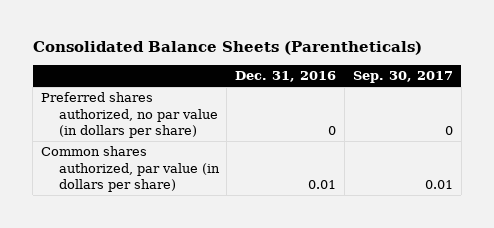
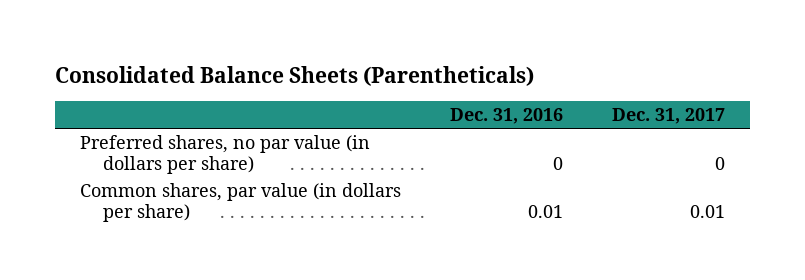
[352,71,453,84] Sep. 30, 2017 -> none
none -> [611,108,725,125] Dec. 31, 2017
[40,92,218,138] Preferred shares authorized, no par value (in dollars per share) -> [79,134,370,174] Preferred shares, no par value (in dollars per share)
[40,146,220,192] Common shares authorized, par value (in dollars per share) -> [79,182,401,222] Common shares, par value (in dollars per share)

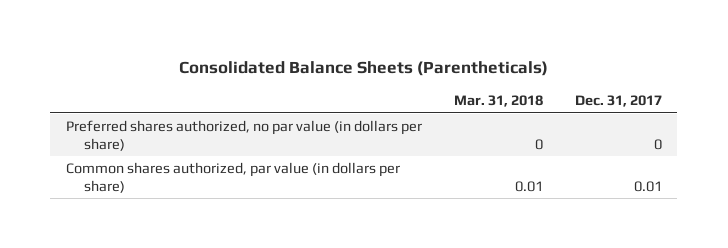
[449,108,563,125] Dec. 31, 2016 -> none
none -> [453,95,543,108] Mar. 31, 2018
[79,134,370,174] Preferred shares, no par value (in dollars per share) -> [66,120,423,151] Preferred shares authorized, no par value (in dollars per share)
[79,182,401,222] Common shares, par value (in dollars per share) -> [66,162,401,193] Common shares authorized, par value (in dollars per share)

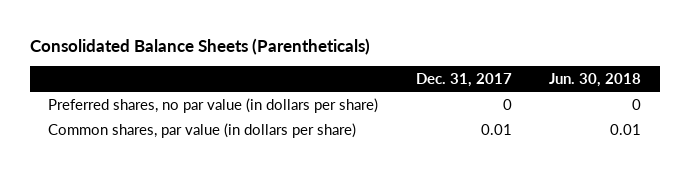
[453,95,543,108] Mar. 31, 2018 -> none
none -> [549,72,642,87] Jun. 30, 2018
[66,120,423,151] Preferred shares authorized, no par value (in dollars per share) -> [48,97,379,113] Preferred shares, no par value (in dollars per share)
[66,162,401,193] Common shares authorized, par value (in dollars per share) -> [48,122,357,138] Common shares, par value (in dollars per share)

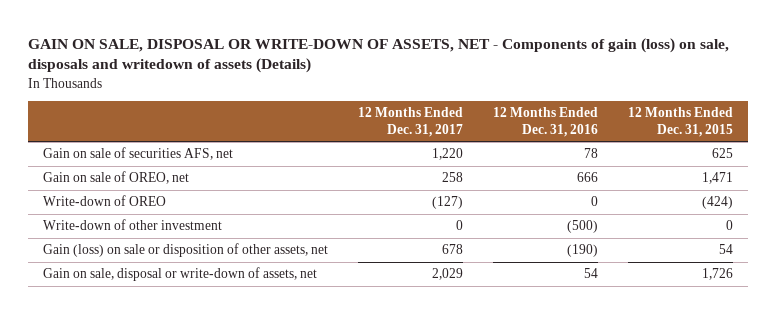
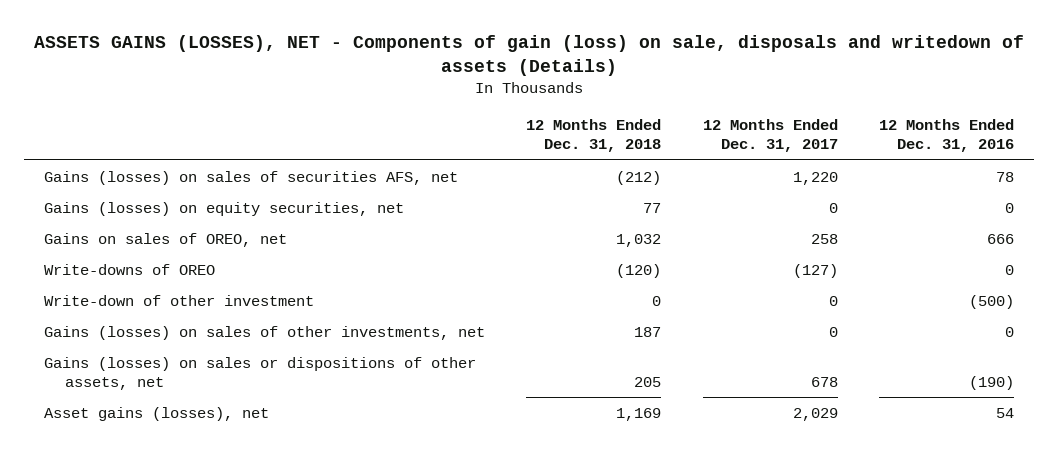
[27,37,729,74] GAIN ON SALE, DISPOSAL OR WRITE-DOWN OF ASSETS, NET - Components of gain (loss) on sale, disposals and writedown of assets (Details) -> [33,35,1024,77] ASSETS GAINS (LOSSES), NET - Components of gain (loss) on sale, disposals and writedown of assets (Details)
[628,107,734,138] 12 Months Ended Dec. 31, 2015 -> none
none -> [526,118,662,153] 12 Months Ended Dec. 31, 2018
[42,147,233,161] Gain on sale of securities AFS, net -> [44,170,459,185] Gains (losses) on sales of securities AFS, net
none -> [44,201,405,216] Gains (losses) on equity securities, net
[42,171,189,185] Gain on sale of OREO, net -> [44,232,288,247] Gains on sales of OREO, net
[42,195,166,207] Write-down of OREO -> [44,263,216,275] Write-downs of OREO
none -> [44,325,486,340] Gains (losses) on sales of other investments, net
[42,243,328,258] Gain (loss) on sale or disposition of other assets, net -> [44,356,477,391] Gains (losses) on sales or dispositions of other assets, net
[42,267,317,282] Gain on sale, disposal or write-down of assets, net -> [44,406,270,421] Asset gains (losses), net

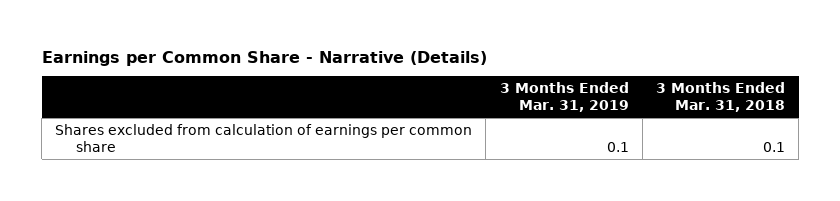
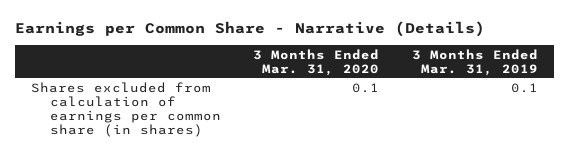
[655,81,785,112] 3 Months Ended Mar. 31, 2018 -> none
none -> [253,48,380,76] 3 Months Ended Mar. 31, 2020
[55,123,473,153] Shares excluded from calculation of earnings per common share -> [31,82,221,138] Shares excluded from calculation of earnings per common share (in shares)

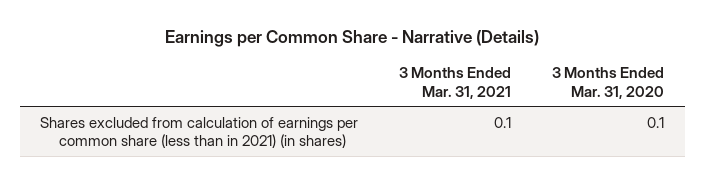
[412,48,539,76] 3 Months Ended Mar. 31, 2019 -> none
none -> [399,67,512,99] 3 Months Ended Mar. 31, 2021
[31,82,221,138] Shares excluded from calculation of earnings per common share (in shares) -> [40,116,359,148] Shares excluded from calculation of earnings per common share (less than in 2021) (in shares)

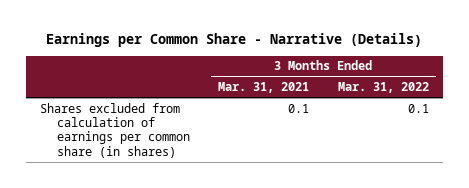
[552,67,665,99] 3 Months Ended Mar. 31, 2020 -> none
none -> [337,82,429,94] Mar. 31, 2022
[40,116,359,148] Shares excluded from calculation of earnings per common share (less than in 2021) (in shares) -> [40,102,190,158] Shares excluded from calculation of earnings per common share (in shares)

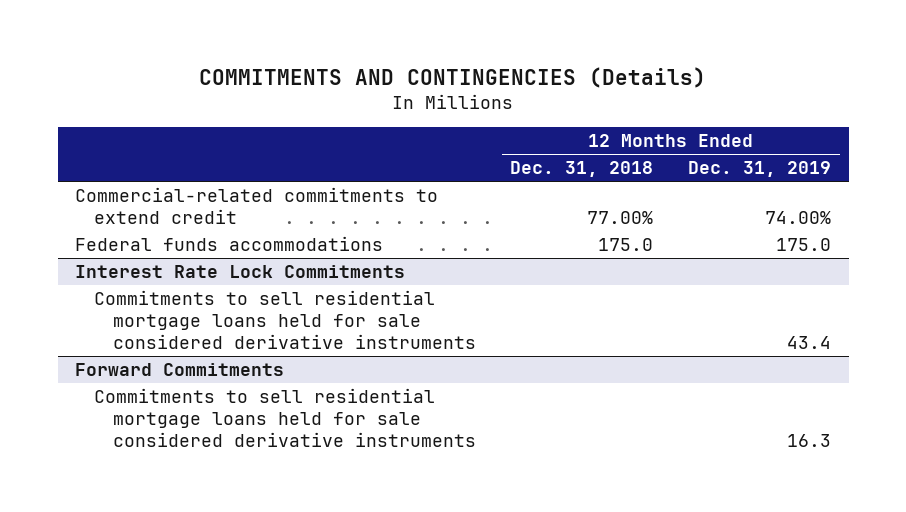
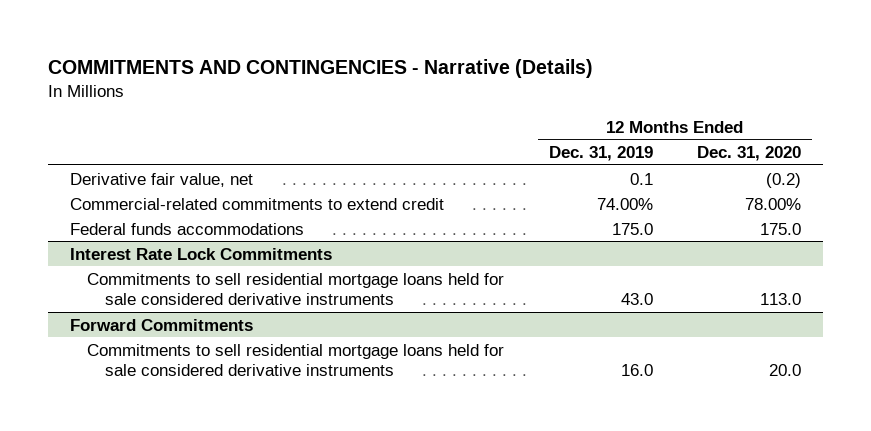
[199,66,707,88] COMMITMENTS AND CONTINGENCIES (Details) -> [47,59,593,79] COMMITMENTS AND CONTINGENCIES - Narrative (Details)
[510,161,654,178] Dec. 31, 2018 -> none
none -> [697,146,802,162] Dec. 31, 2020
none -> [70,172,254,187] Derivative fair value, net
[787,335,832,349] 43.4 -> [620,292,653,305] 43.0
[787,433,832,447] 16.3 -> [620,363,653,376] 16.0

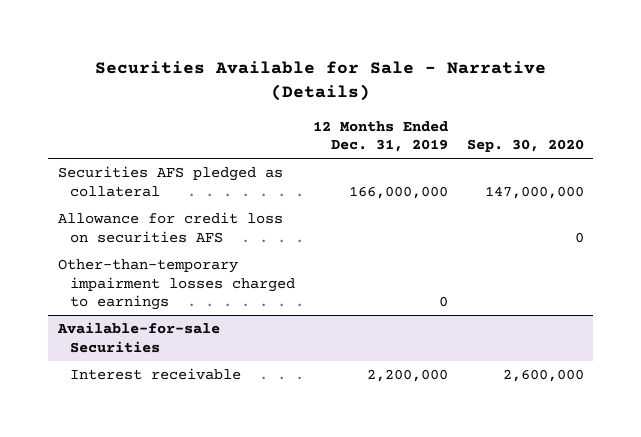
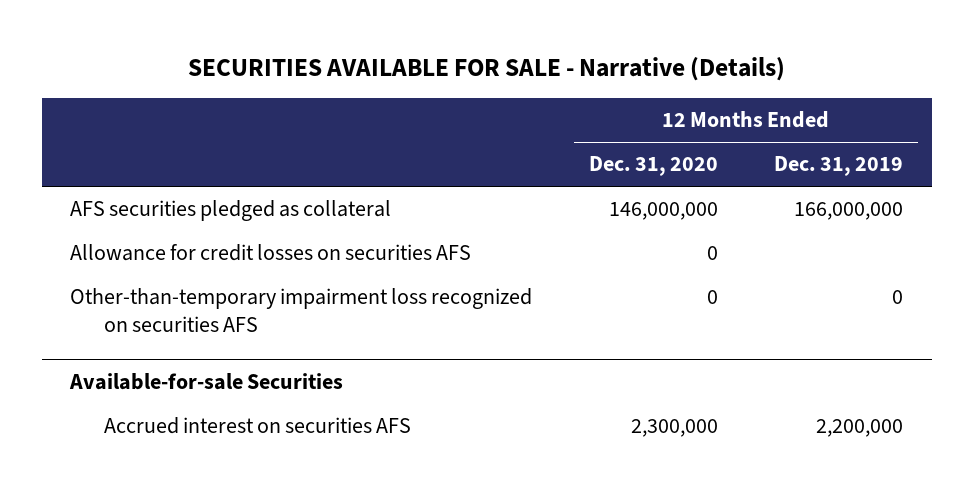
[94,60,546,101] Securities Available for Sale - Narrative (Details) -> [187,56,785,81] SECURITIES AVAILABLE FOR SALE - Narrative (Details)
[466,139,584,153] Sep. 30, 2020 -> none
none -> [588,156,718,177] Dec. 31, 2020
[57,166,283,197] Securities AFS pledged as collateral -> [69,200,391,222] AFS securities pledged as collateral
[57,212,283,243] Allowance for credit loss on securities AFS -> [69,244,471,262] Allowance for credit losses on securities AFS
[57,259,295,310] Other-than-temporary impairment losses charged to earnings -> [69,288,532,332] Other-than-temporary impairment loss recognized on securities AFS
[69,368,241,381] Interest receivable -> [104,417,412,435] Accrued interest on securities AFS

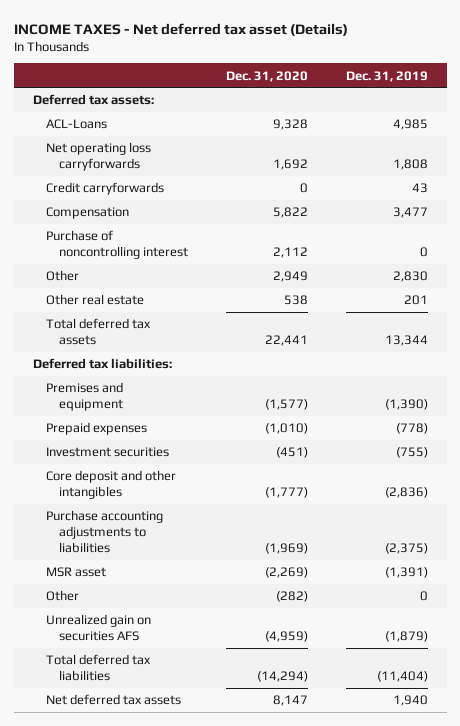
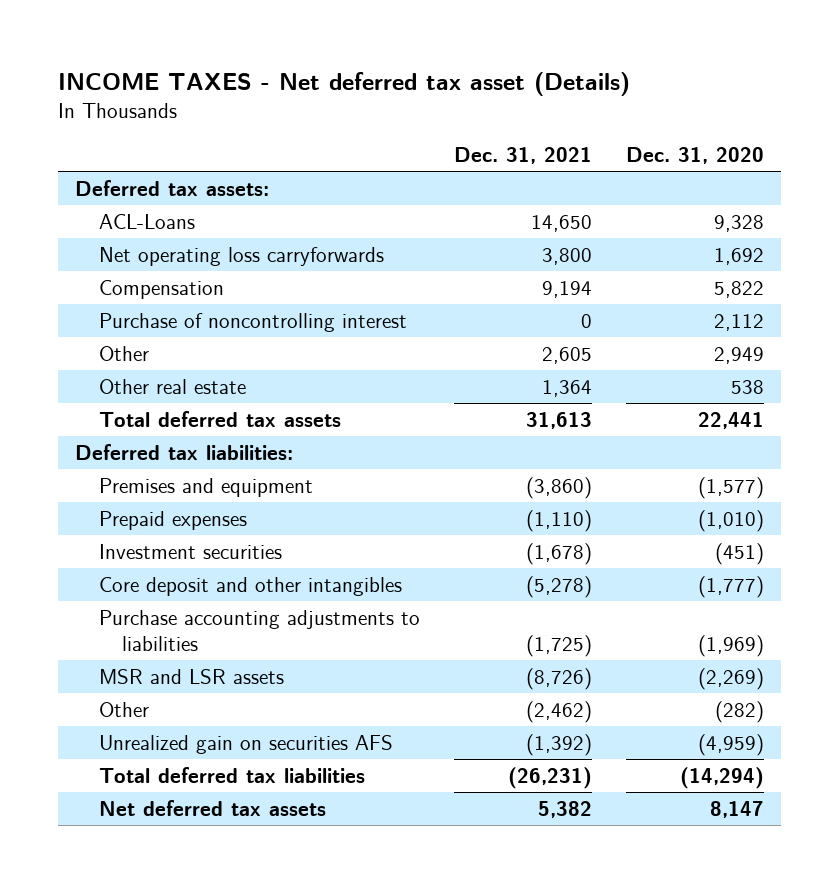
[345,70,428,82] Dec. 31, 2019 -> none
none -> [453,147,592,165] Dec. 31, 2021
[45,182,164,196] Credit carryforwards -> none
[45,567,106,578] MSR asset -> [98,668,284,684] MSR and LSR assets

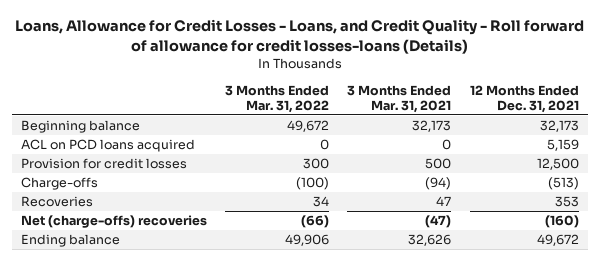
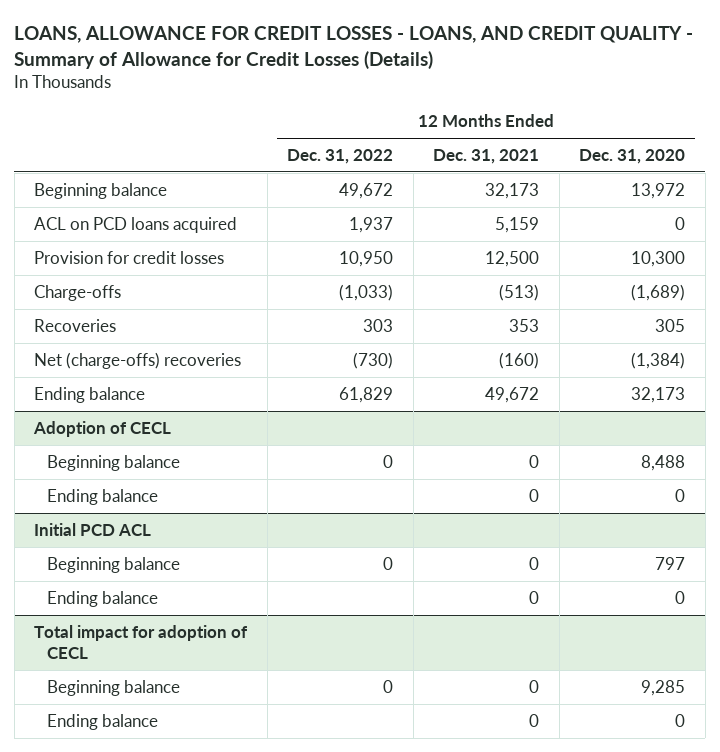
[14,19,584,54] Loans, Allowance for Credit Losses - Loans, and Credit Quality - Roll forward of allowance for credit losses-loans (Details) -> [14,26,694,69] LOANS, ALLOWANCE FOR CREDIT LOSSES - LOANS, AND CREDIT QUALITY - Summary of Allowance for Credit Losses (Details)
[225,84,330,113] 3 Months Ended Mar. 31, 2022 -> none
[347,84,452,113] 3 Months Ended Mar. 31, 2021 -> none
none -> [287,148,394,164] Dec. 31, 2022
none -> [579,148,686,164] Dec. 31, 2020
none -> [33,420,172,437] Adoption of CECL
none -> [47,454,181,471] Beginning balance
none -> [47,488,159,505] Ending balance
none -> [34,522,152,536] Initial PCD ACL
none -> [47,556,181,573] Beginning balance
none -> [47,590,159,607] Ending balance
none -> [34,624,249,660] Total impact for adoption of CECL
none -> [47,679,181,696] Beginning balance
none -> [47,713,159,730] Ending balance

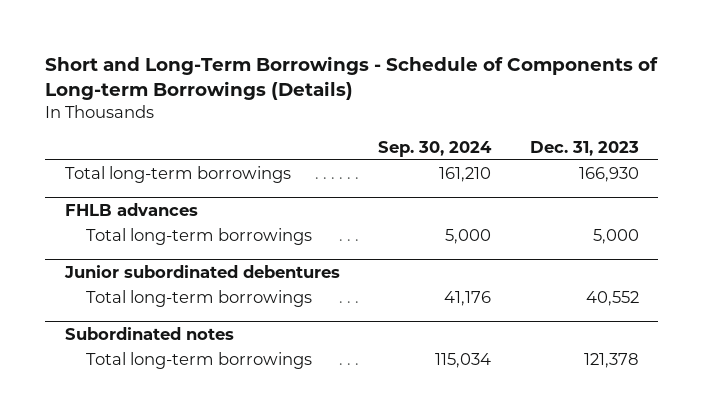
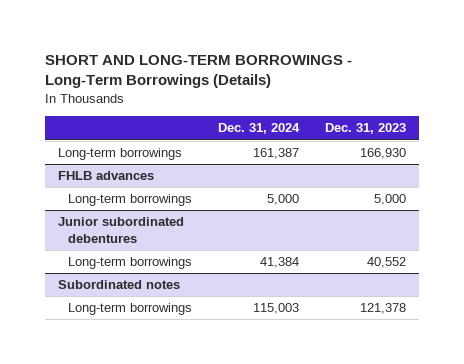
[45,55,659,101] Short and Long-Term Borrowings - Schedule of Components of Long-term Borrowings (Details) -> [44,55,352,89] SHORT AND LONG-TERM BORROWINGS - Long-Term Borrowings (Details)
[378,140,493,157] Sep. 30, 2024 -> none
none -> [217,123,300,135] Dec. 31, 2024
[64,166,291,184] Total long-term borrowings -> [57,148,182,161] Long-term borrowings
[85,228,312,246] Total long-term borrowings -> [67,194,192,207] Long-term borrowings
[85,290,312,308] Total long-term borrowings -> [67,257,192,270] Long-term borrowings
[85,352,312,370] Total long-term borrowings -> [67,303,192,316] Long-term borrowings

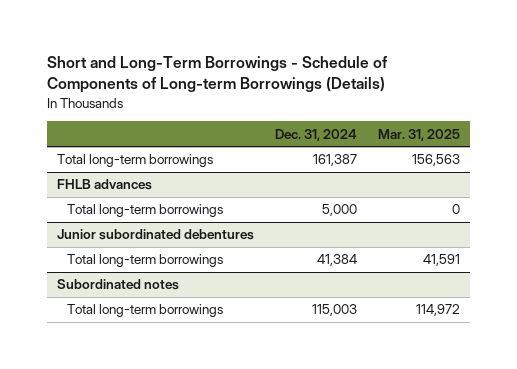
[44,55,352,89] SHORT AND LONG-TERM BORROWINGS - Long-Term Borrowings (Details) -> [46,56,388,94] Short and Long-Term Borrowings - Schedule of Components of Long-term Borrowings (Details)
[324,123,406,135] Dec. 31, 2023 -> none
none -> [377,128,460,141] Mar. 31, 2025
[57,148,182,161] Long-term borrowings -> [57,154,214,168] Total long-term borrowings
[67,194,192,207] Long-term borrowings -> [67,204,224,218] Total long-term borrowings
[67,257,192,270] Long-term borrowings -> [67,254,224,268] Total long-term borrowings
[67,303,192,316] Long-term borrowings -> [67,304,224,318] Total long-term borrowings

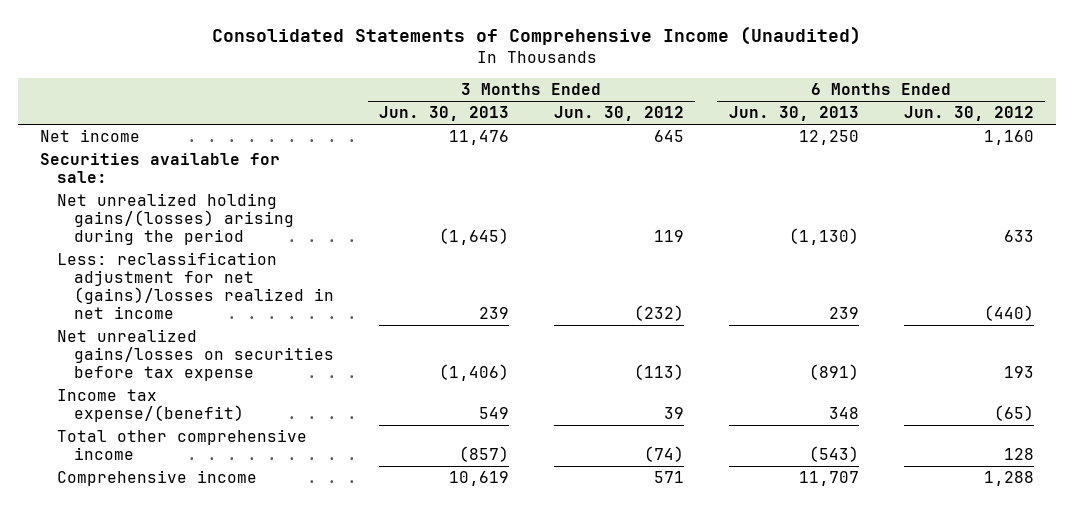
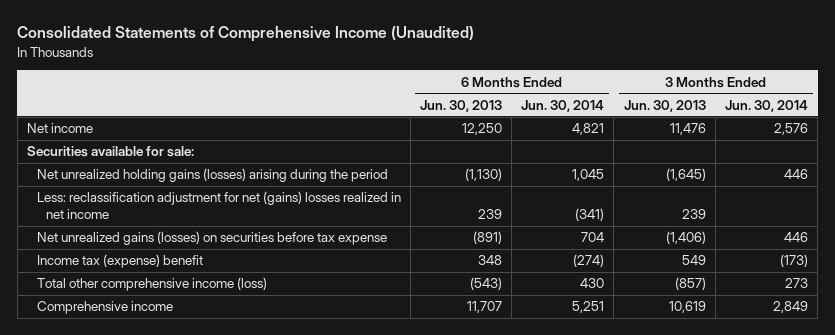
[553,106,684,122] Jun. 30, 2012 -> none
[903,106,1034,122] Jun. 30, 2012 -> none
none -> [521,99,605,112] Jun. 30, 2014
none -> [725,99,809,112] Jun. 30, 2014
[57,193,295,246] Net unrealized holding gains/(losses) arising during the period -> [36,168,388,183] Net unrealized holding gains (losses) arising during the period
[57,252,335,320] Less: reclassification adjustment for net (gains)/losses realized in net income -> [36,191,401,220] Less: reclassification adjustment for net (gains) losses realized in net income
[57,329,335,382] Net unrealized gains/losses on securities before tax expense -> [36,231,387,246] Net unrealized gains (losses) on securities before tax expense
[57,389,245,423] Income tax expense/(benefit) -> [36,254,203,269] Income tax (expense) benefit
[57,429,308,461] Total other comprehensive income -> [36,277,267,292] Total other comprehensive income (loss)

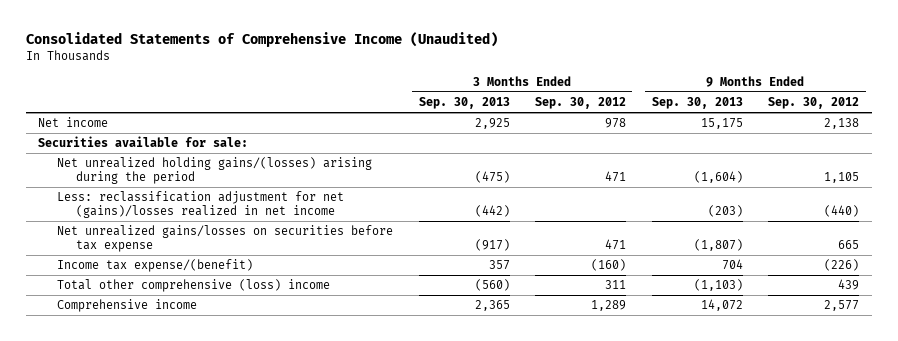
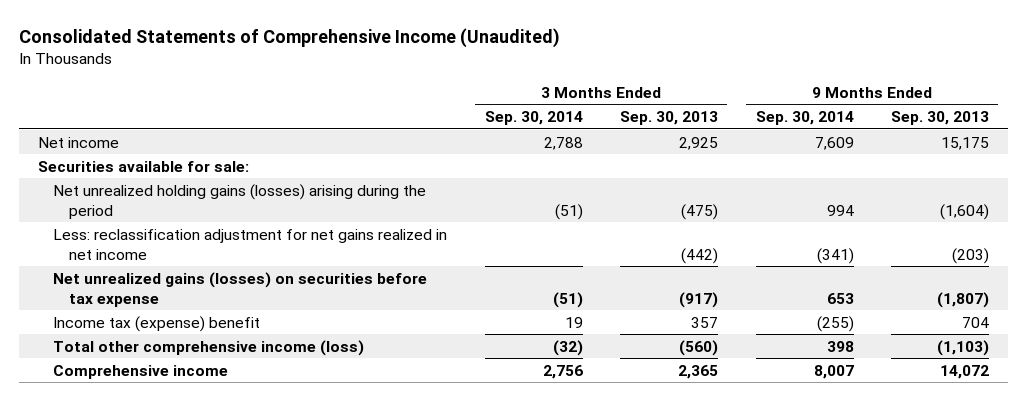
[535,97,627,110] Sep. 30, 2012 -> none
[768,97,860,110] Sep. 30, 2012 -> none
none -> [484,111,583,126] Sep. 30, 2014
none -> [755,111,854,126] Sep. 30, 2014
[57,157,373,185] Net unrealized holding gains/(losses) arising during the period -> [53,183,427,219] Net unrealized holding gains (losses) arising during the period
[57,191,345,219] Less: reclassification adjustment for net (gains)/losses realized in net income -> [53,228,448,260] Less: reclassification adjustment for net gains realized in net income
[57,225,394,253] Net unrealized gains/losses on securities before tax expense -> [53,271,428,307] Net unrealized gains (losses) on securities before tax expense
[57,259,254,273] Income tax expense/(benefit) -> [53,315,261,332] Income tax (expense) benefit
[57,279,331,293] Total other comprehensive (loss) income -> [53,339,365,356] Total other comprehensive income (loss)

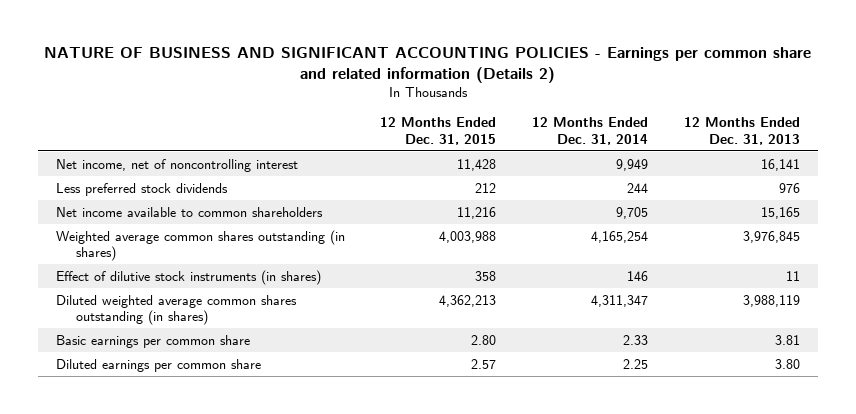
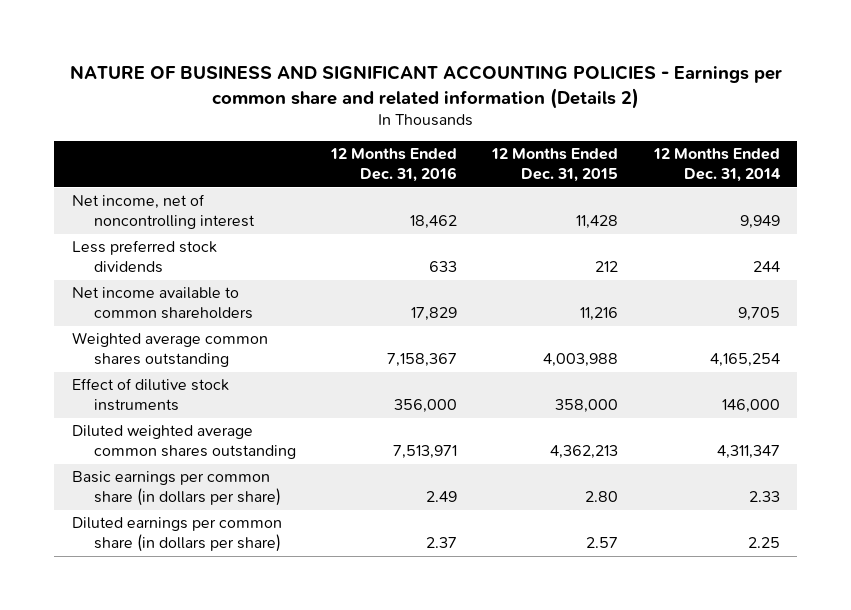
[684,117,801,145] 12 Months Ended Dec. 31, 2013 -> none
none -> [330,148,458,183] 12 Months Ended Dec. 31, 2016
[55,229,345,261] Weighted average common shares outstanding (in shares) -> [71,332,268,368] Weighted average common shares outstanding
[55,269,321,285] Effect of dilutive stock instruments (in shares) -> [71,378,229,412] Effect of dilutive stock instruments
[475,270,497,281] 358 -> [555,399,619,414] 358,000
[627,270,649,281] 146 -> [721,399,780,414] 146,000
[55,294,297,325] Diluted weighted average common shares outstanding (in shares) -> [71,425,296,460] Diluted weighted average common shares outstanding
[55,334,250,348] Basic earnings per common share -> [71,471,281,507] Basic earnings per common share (in dollars per share)
[55,358,261,372] Diluted earnings per common share -> [71,517,282,553] Diluted earnings per common share (in dollars per share)

